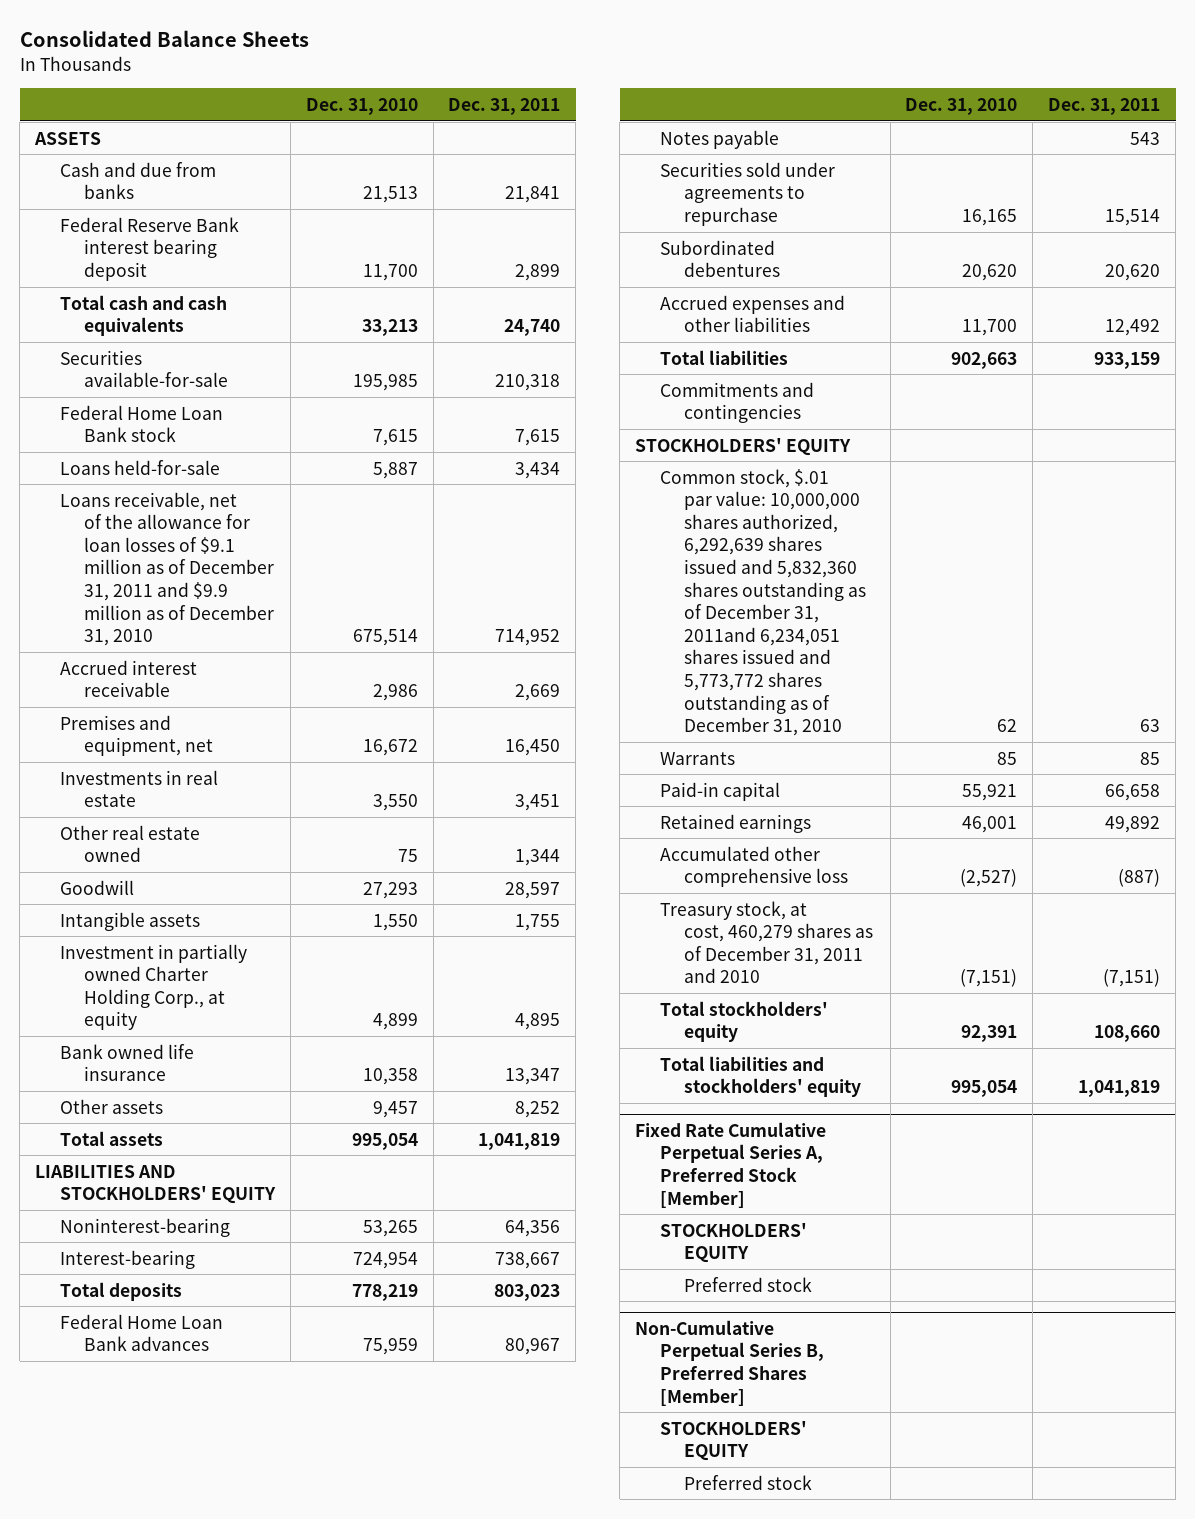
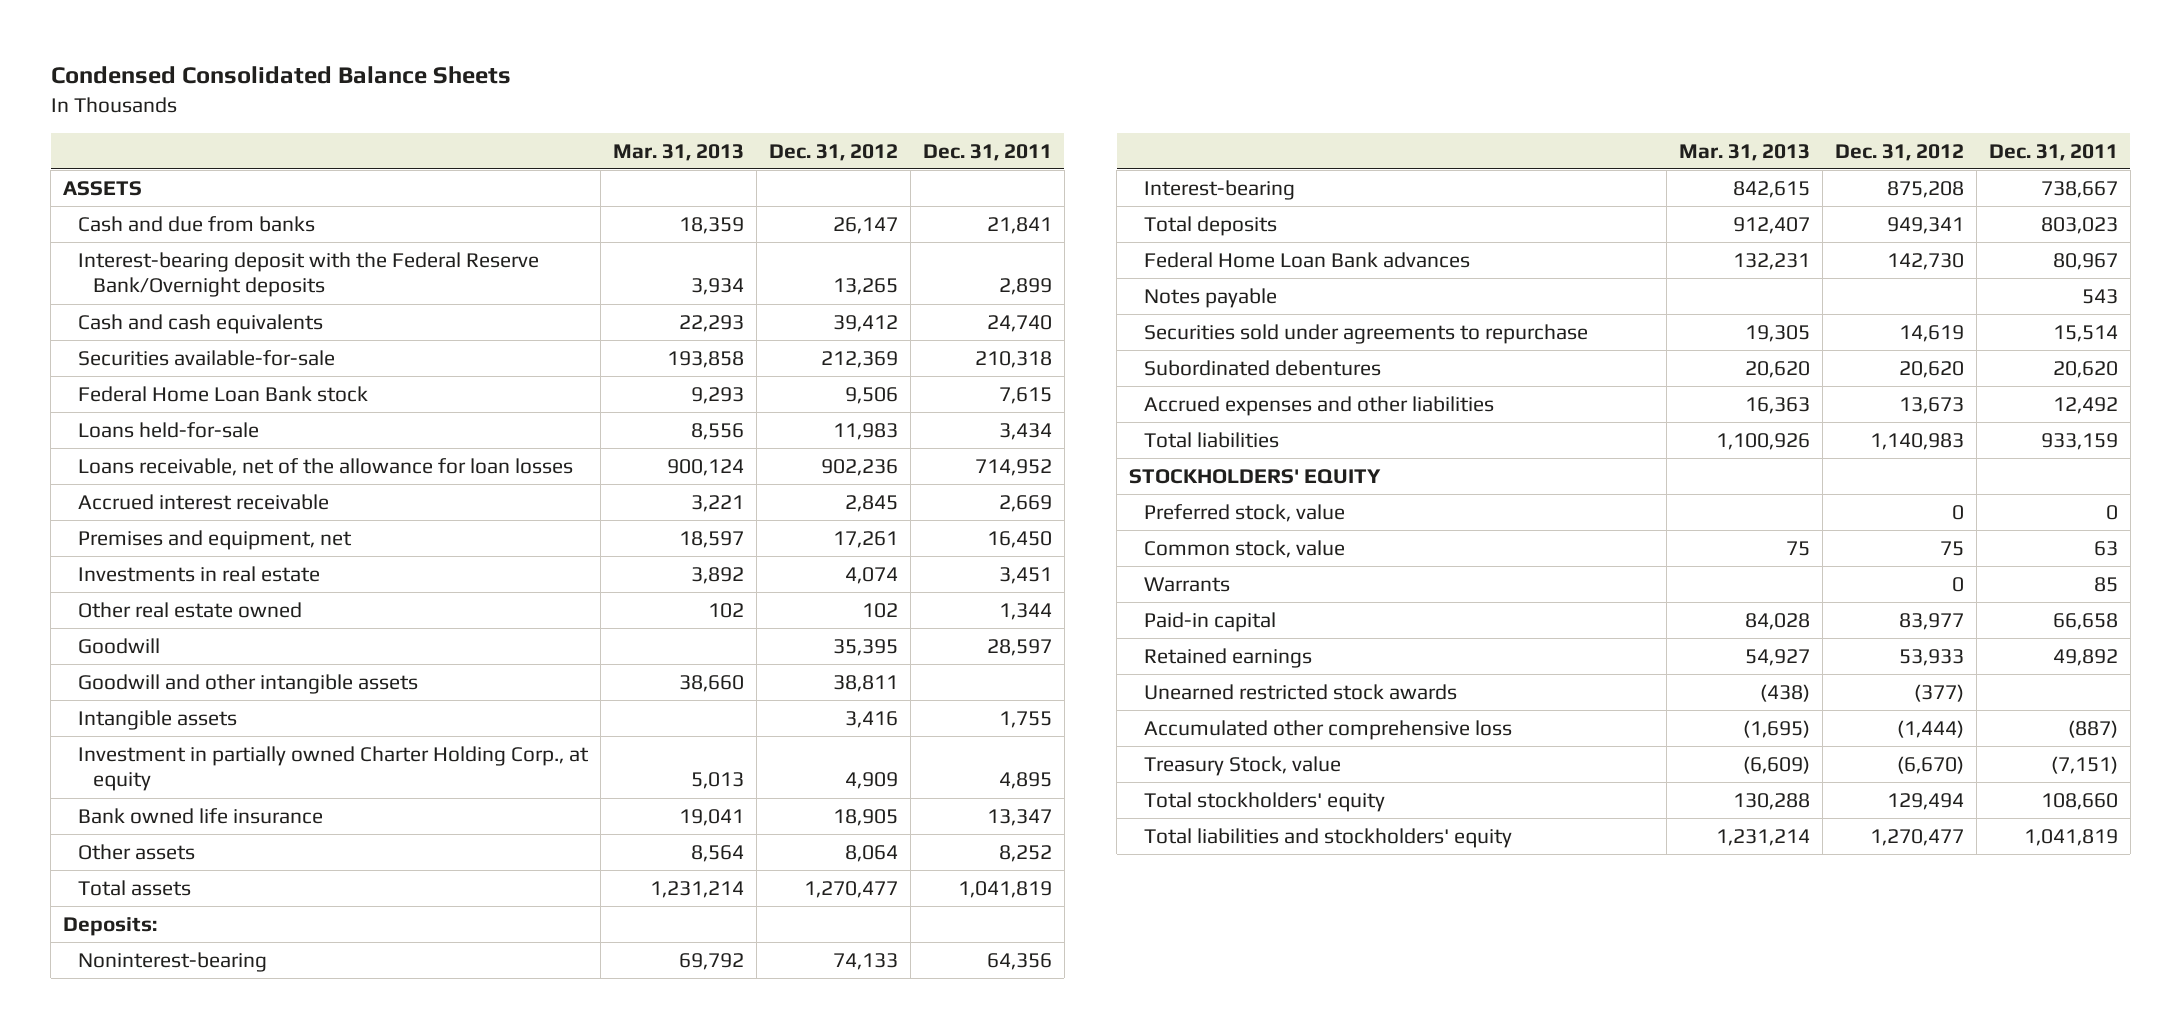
[19,29,309,47] Consolidated Balance Sheets -> [50,66,511,85] Condensed Consolidated Balance Sheets
[305,97,418,115] Dec. 31, 2010 -> none
none -> [612,143,744,161] Mar. 31, 2013
none -> [768,143,898,161] Dec. 31, 2012
[59,216,239,281] Federal Reserve Bank interest bearing deposit -> [78,251,540,298] Interest-bearing deposit with the Federal Reserve Bank/Overnight deposits
[59,294,227,337] Total cash and cash equivalents -> [78,313,324,334] Cash and cash equivalents
[59,491,275,647] Loans receivable, net of the allowance for loan losses of $9.1 million as of December 31, 2011 and $9.9 million as of December 31, 2010 -> [78,457,574,476] Loans receivable, net of the allowance for loan losses
none -> [78,673,419,694] Goodwill and other intangible assets
[35,1164,276,1205] LIABILITIES AND STOCKHOLDERS' EQUITY -> none
none -> [62,916,157,936] Deposits:
[659,381,814,424] Commitments and contingencies -> none
none -> [1144,503,1346,522] Preferred stock, value
[659,468,867,737] Common stock, $.01 par value: 10,000,000 shares authorized, 6,292,639 shares issued and 5,832,360 shares outstanding as of December 31, 2011and 6,234,051 shares issued and 5,773,772 shares outstanding as of December 31, 2010 -> [1144,539,1346,558] Common stock, value
none -> [1144,683,1458,700] Unearned restricted stock awards
[659,900,874,984] Treasury stock, at cost, 460,279 shares as of December 31, 2011 and 2010 -> [1144,755,1342,776] Treasury Stock, value
[634,1121,826,1208] Fixed Rate Cumulative Perpetual Series A, Preferred Stock [Member] -> none
[659,1222,807,1264] STOCKHOLDERS' EQUITY -> none
[684,1276,813,1292] Preferred stock -> none
[634,1319,824,1406] Non-Cumulative Perpetual Series B, Preferred Shares [Member] -> none
[659,1420,807,1462] STOCKHOLDERS' EQUITY -> none
[684,1474,813,1490] Preferred stock -> none

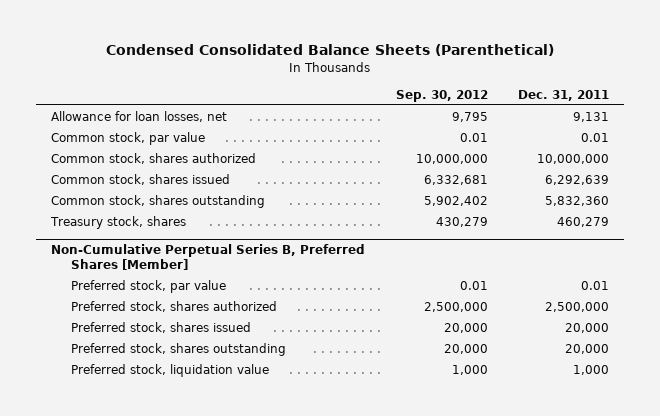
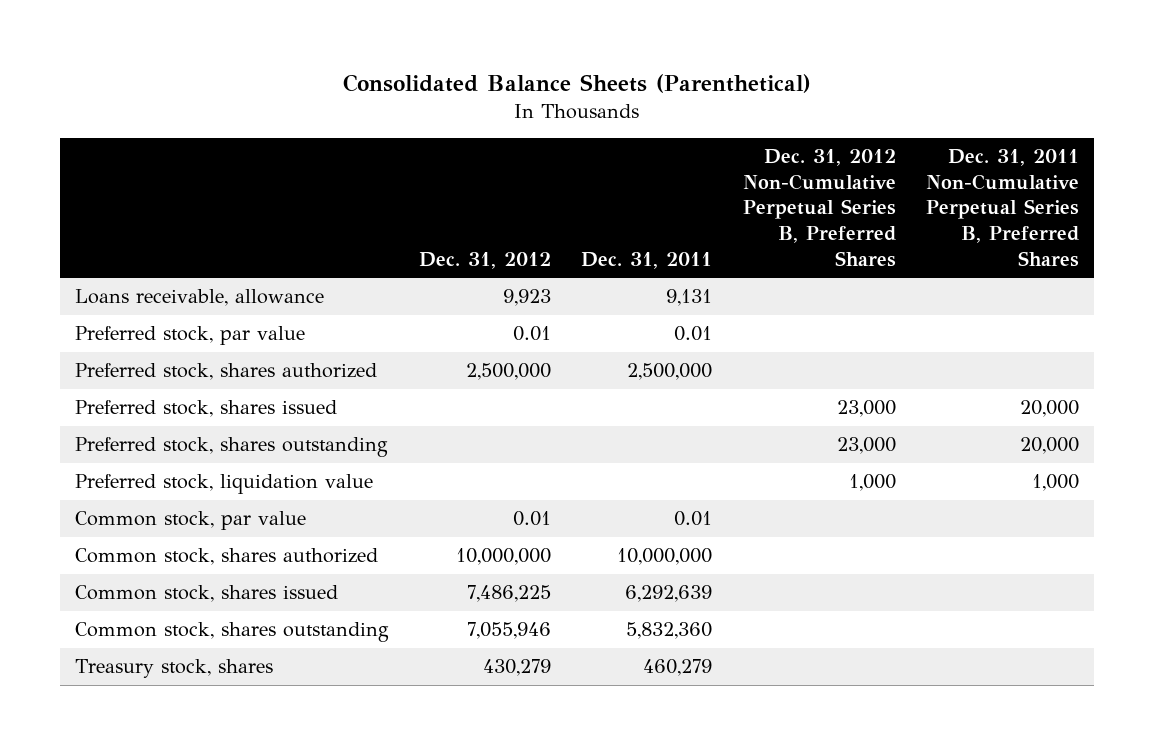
[106,44,555,57] Condensed Consolidated Balance Sheets (Parenthetical) -> [342,73,811,93] Consolidated Balance Sheets (Parenthetical)
[395,89,488,102] Sep. 30, 2012 -> none
none -> [419,251,552,269] Dec. 31, 2012
none -> [742,148,896,267] Dec. 31, 2012 Non-Cumulative Perpetual Series B, Preferred Shares
none -> [925,148,1079,267] Dec. 31, 2011 Non-Cumulative Perpetual Series B, Preferred Shares
[51,110,228,122] Allowance for loan losses, net -> [74,289,324,307] Loans receivable, allowance
none -> [74,326,305,346] Preferred stock, par value
none -> [74,363,377,381] Preferred stock, shares authorized
none -> [74,400,337,418] Preferred stock, shares issued
none -> [74,437,388,458] Preferred stock, shares outstanding
none -> [74,474,373,495] Preferred stock, liquidation value
[51,244,366,271] Non-Cumulative Perpetual Series B, Preferred Shares [Member] -> none
[70,279,226,293] Preferred stock, par value -> none
[70,300,277,312] Preferred stock, shares authorized -> none
[70,321,251,333] Preferred stock, shares issued -> none
[70,342,286,356] Preferred stock, shares outstanding -> none
[70,363,269,377] Preferred stock, liquidation value -> none

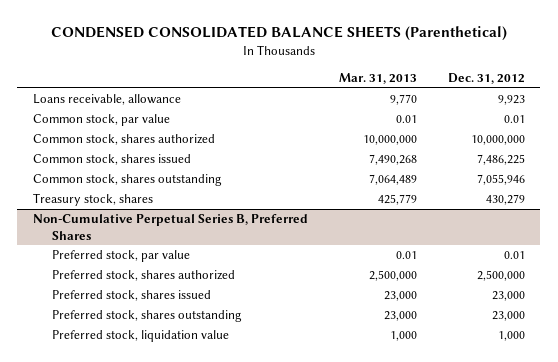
[342,73,811,93] Consolidated Balance Sheets (Parenthetical) -> [50,26,507,42] CONDENSED CONSOLIDATED BALANCE SHEETS (Parenthetical)
[581,251,713,269] Dec. 31, 2011 -> none
[742,148,896,267] Dec. 31, 2012 Non-Cumulative Perpetual Series B, Preferred Shares -> none
[925,148,1079,267] Dec. 31, 2011 Non-Cumulative Perpetual Series B, Preferred Shares -> none
none -> [338,73,417,85] Mar. 31, 2013
[74,326,305,346] Preferred stock, par value -> none
[74,363,377,381] Preferred stock, shares authorized -> none
[74,400,337,418] Preferred stock, shares issued -> none
[74,437,388,458] Preferred stock, shares outstanding -> none
[74,474,373,495] Preferred stock, liquidation value -> none
none -> [32,214,308,240] Non-Cumulative Perpetual Series B, Preferred Shares
none -> [51,250,190,263] Preferred stock, par value
none -> [51,270,235,282] Preferred stock, shares authorized
none -> [51,290,211,302] Preferred stock, shares issued
none -> [51,310,242,323] Preferred stock, shares outstanding
none -> [51,330,229,343] Preferred stock, liquidation value

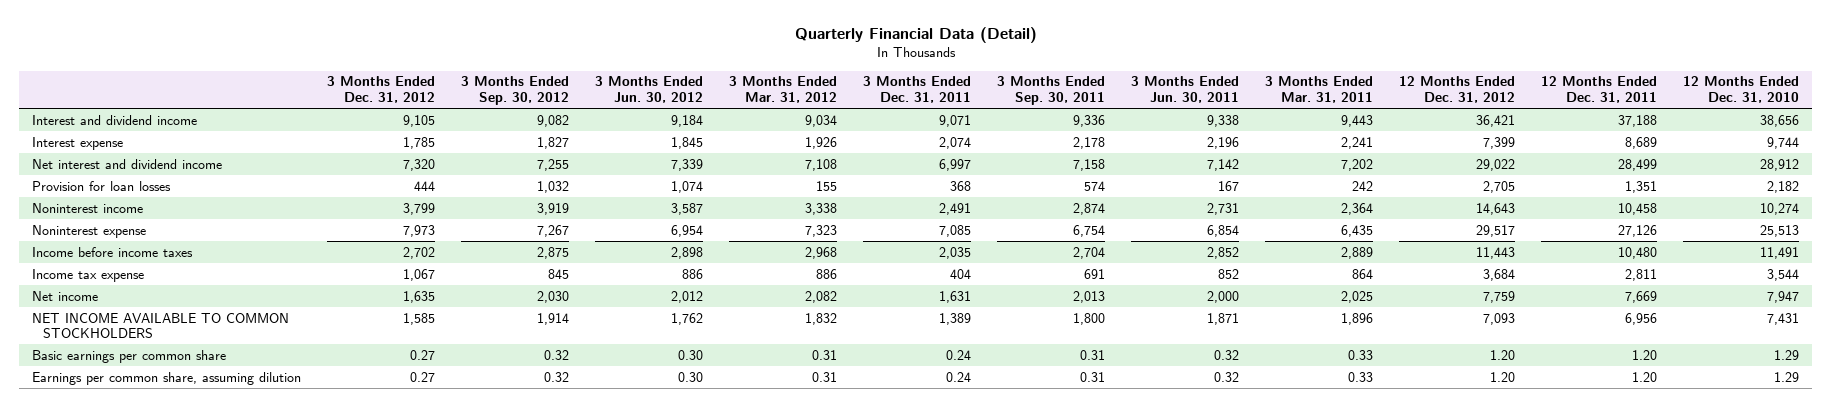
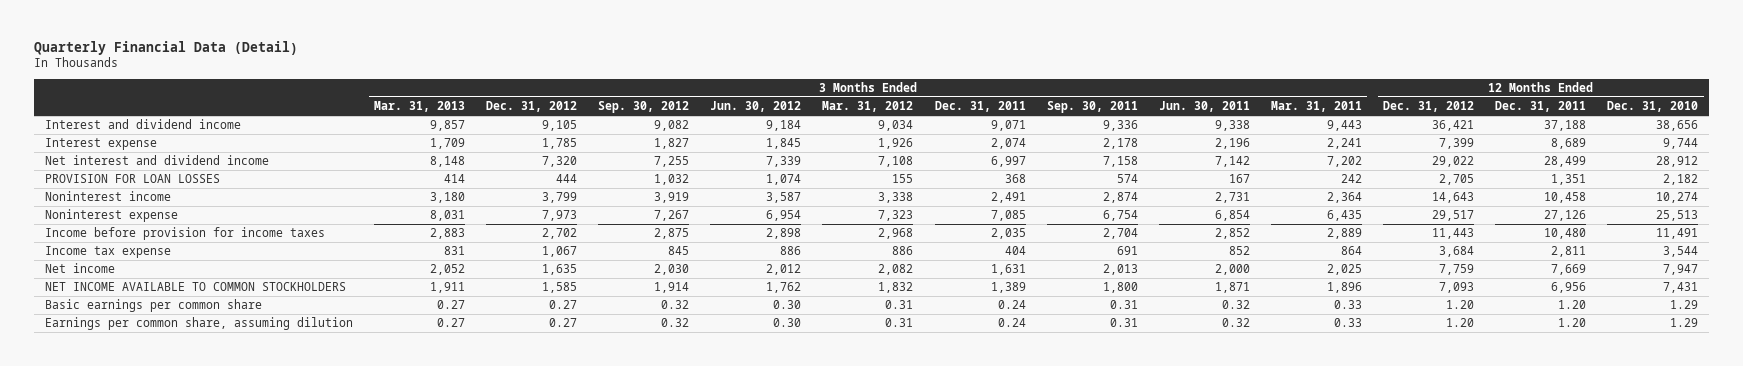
none -> [373,101,465,113] Mar. 31, 2013
[31,180,171,191] Provision for loan losses -> [44,174,220,184] PROVISION FOR LOAN LOSSES
[31,246,193,257] Income before income taxes -> [44,227,325,241] Income before provision for income taxes

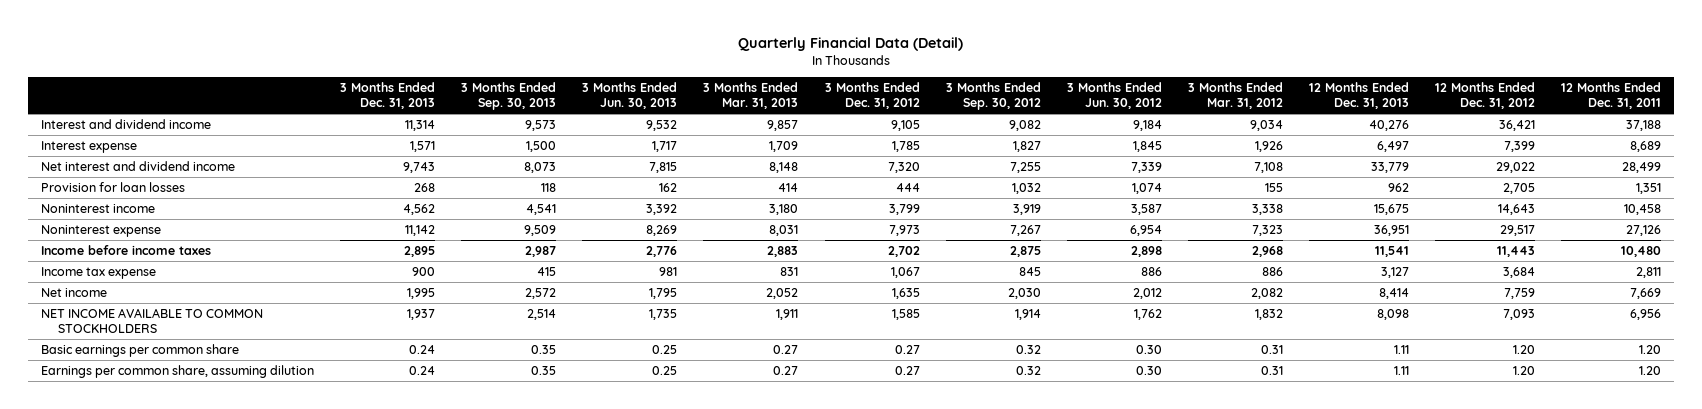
[934,101,1026,113] Dec. 31, 2011 -> none
[1046,101,1138,114] Sep. 30, 2011 -> none
[1158,101,1250,113] Jun. 30, 2011 -> none
[1270,101,1362,113] Mar. 31, 2011 -> none
[1607,101,1699,113] Dec. 31, 2010 -> none
none -> [340,82,436,110] 3 Months Ended Dec. 31, 2013
none -> [461,82,557,111] 3 Months Ended Sep. 30, 2013
none -> [582,82,678,110] 3 Months Ended Jun. 30, 2013
none -> [1309,82,1410,110] 12 Months Ended Dec. 31, 2013
[44,174,220,184] PROVISION FOR LOAN LOSSES -> [40,182,185,193] Provision for loan losses
[44,227,325,241] Income before provision for income taxes -> [40,245,211,256] Income before income taxes

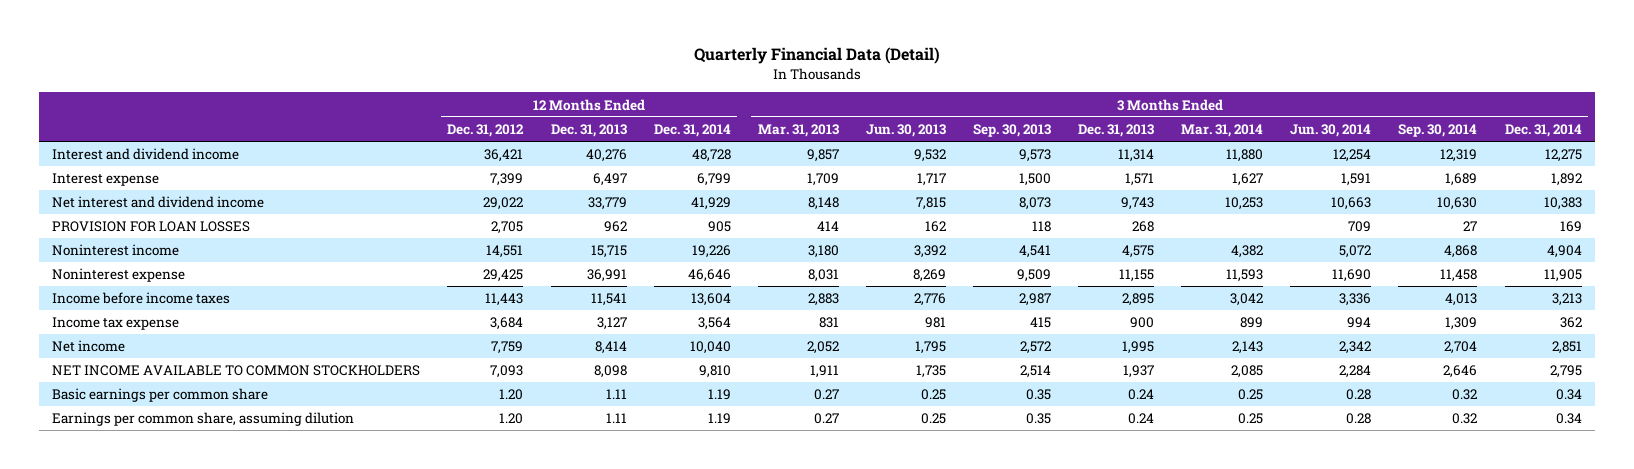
[824,82,920,110] 3 Months Ended Dec. 31, 2012 -> none
[945,82,1041,111] 3 Months Ended Sep. 30, 2012 -> none
[1066,82,1162,110] 3 Months Ended Jun. 30, 2012 -> none
[1187,82,1283,110] 3 Months Ended Mar. 31, 2012 -> none
[1561,82,1662,110] 12 Months Ended Dec. 31, 2011 -> none
none -> [653,123,731,137] Dec. 31, 2014
none -> [1181,123,1264,137] Mar. 31, 2014
none -> [1290,123,1372,137] Jun. 30, 2014
none -> [1398,123,1478,137] Sep. 30, 2014
none -> [1504,123,1582,137] Dec. 31, 2014
[40,182,185,193] Provision for loan losses -> [52,221,251,233] PROVISION FOR LOAN LOSSES
[403,204,436,216] 4,562 -> [1122,245,1155,259] 4,575
[1374,204,1410,216] 15,675 -> [590,245,627,259] 15,715
[1498,204,1536,216] 14,643 -> [486,245,524,259] 14,551
[405,225,436,237] 11,142 -> [1119,269,1155,283] 11,155
[1374,225,1410,237] 36,951 -> [586,269,627,283] 36,991
[1500,225,1536,237] 29,517 -> [483,269,524,283] 29,425

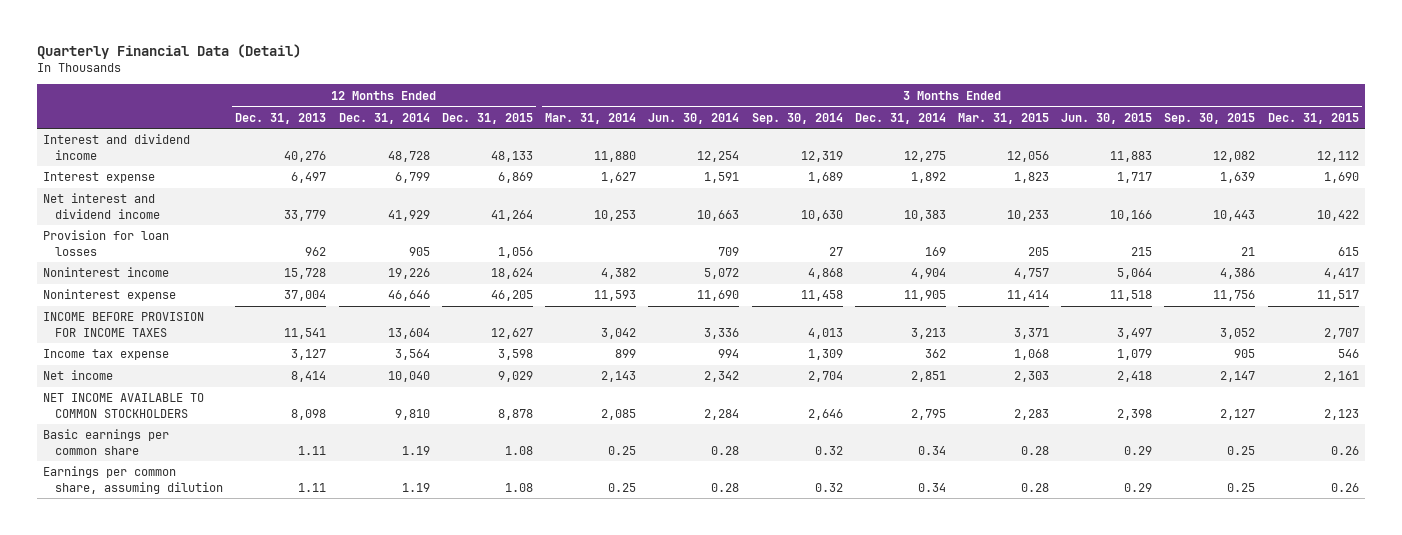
[447,123,525,137] Dec. 31, 2012 -> none
[757,123,839,137] Mar. 31, 2013 -> none
[865,123,946,137] Jun. 30, 2013 -> none
[973,123,1052,137] Sep. 30, 2013 -> none
[1078,123,1155,137] Dec. 31, 2013 -> none
none -> [441,112,533,124] Dec. 31, 2015
none -> [957,112,1049,124] Mar. 31, 2015
none -> [1061,112,1153,124] Jun. 30, 2015
none -> [1164,112,1256,124] Sep. 30, 2015
none -> [1267,112,1359,124] Dec. 31, 2015
[52,221,251,233] PROVISION FOR LOAN LOSSES -> [42,230,169,256] Provision for loan losses
[590,245,627,259] 15,715 -> [284,268,327,280] 15,728
[586,269,627,283] 36,991 -> [284,290,327,302] 37,004
[52,292,231,305] Income before income taxes -> [42,312,204,337] INCOME BEFORE PROVISION FOR INCOME TAXES

